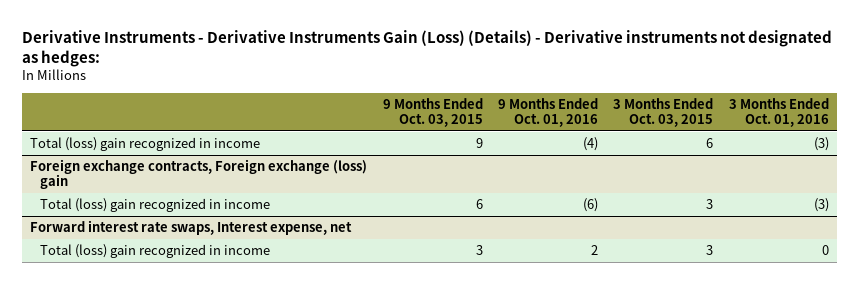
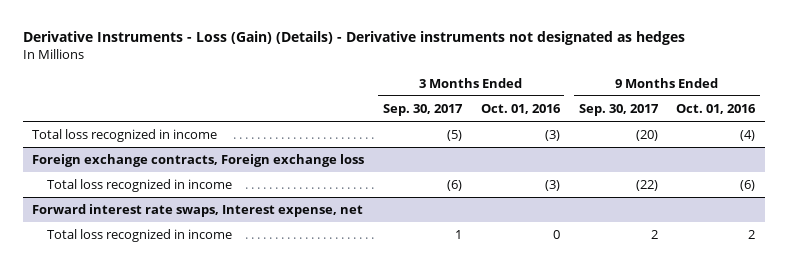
[22,29,833,67] Derivative Instruments - Derivative Instruments Gain (Loss) (Details) - Derivative instruments not designated as hedges: -> [22,30,685,45] Derivative Instruments - Loss (Gain) (Details) - Derivative instruments not designated as hedges
[382,98,483,128] 9 Months Ended Oct. 03, 2015 -> none
[613,98,714,128] 3 Months Ended Oct. 03, 2015 -> none
none -> [383,103,464,116] Sep. 30, 2017
none -> [578,103,659,116] Sep. 30, 2017
[30,137,261,152] Total (loss) gain recognized in income -> [32,128,218,142] Total loss recognized in income
[30,159,368,190] Foreign exchange contracts, Foreign exchange (loss) gain -> [32,153,365,167] Foreign exchange contracts, Foreign exchange loss
[40,198,271,213] Total (loss) gain recognized in income -> [46,178,232,192] Total loss recognized in income
[40,244,271,259] Total (loss) gain recognized in income -> [46,228,232,242] Total loss recognized in income

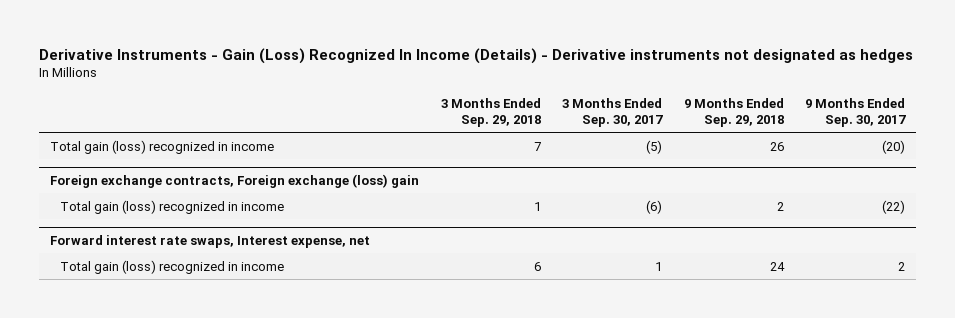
[22,30,685,45] Derivative Instruments - Loss (Gain) (Details) - Derivative instruments not designated as hedges -> [39,47,914,64] Derivative Instruments - Gain (Loss) Recognized In Income (Details) - Derivative instruments not designated as hedges
[480,103,561,114] Oct. 01, 2016 -> none
[676,103,757,114] Oct. 01, 2016 -> none
none -> [440,97,541,128] 3 Months Ended Sep. 29, 2018
none -> [683,97,784,128] 9 Months Ended Sep. 29, 2018
[32,128,218,142] Total loss recognized in income -> [50,139,275,154] Total gain (loss) recognized in income
[32,153,365,167] Foreign exchange contracts, Foreign exchange loss -> [50,173,420,188] Foreign exchange contracts, Foreign exchange (loss) gain
[46,178,232,192] Total loss recognized in income -> [59,199,284,214] Total gain (loss) recognized in income
[46,228,232,242] Total loss recognized in income -> [59,259,284,274] Total gain (loss) recognized in income

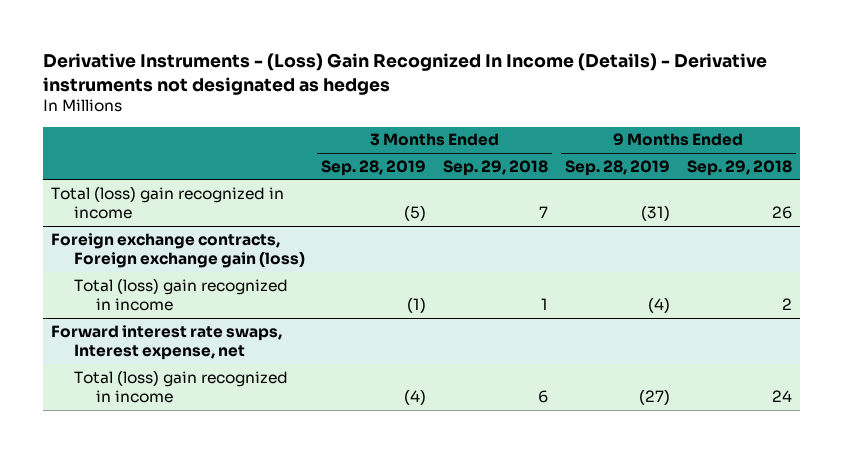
[39,47,914,64] Derivative Instruments - Gain (Loss) Recognized In Income (Details) - Derivative instruments not designated as hedges -> [42,52,767,95] Derivative Instruments - (Loss) Gain Recognized In Income (Details) - Derivative instruments not designated as hedges
[562,97,664,128] 3 Months Ended Sep. 30, 2017 -> none
[805,97,907,128] 9 Months Ended Sep. 30, 2017 -> none
none -> [321,159,427,176] Sep. 28, 2019
none -> [565,159,671,176] Sep. 28, 2019
[50,139,275,154] Total gain (loss) recognized in income -> [51,185,285,220] Total (loss) gain recognized in income
[50,173,420,188] Foreign exchange contracts, Foreign exchange (loss) gain -> [51,232,305,269] Foreign exchange contracts, Foreign exchange gain (loss)
[59,199,284,214] Total gain (loss) recognized in income -> [73,277,288,312] Total (loss) gain recognized in income
[59,259,284,274] Total gain (loss) recognized in income -> [73,369,288,404] Total (loss) gain recognized in income

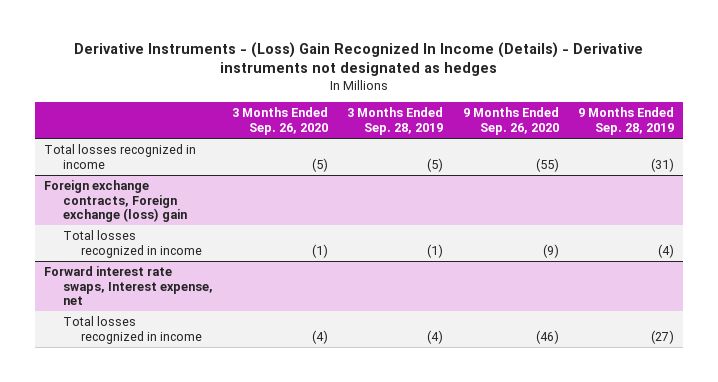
[443,159,549,176] Sep. 29, 2018 -> none
[686,159,792,176] Sep. 29, 2018 -> none
none -> [231,107,328,136] 3 Months Ended Sep. 26, 2020
none -> [462,107,559,136] 9 Months Ended Sep. 26, 2020
[51,185,285,220] Total (loss) gain recognized in income -> [44,144,197,169] Total losses recognized in income
[51,232,305,269] Foreign exchange contracts, Foreign exchange gain (loss) -> [44,180,187,223] Foreign exchange contracts, Foreign exchange (loss) gain
[73,277,288,312] Total (loss) gain recognized in income -> [62,230,203,258] Total losses recognized in income
[73,369,288,404] Total (loss) gain recognized in income -> [62,316,203,344] Total losses recognized in income

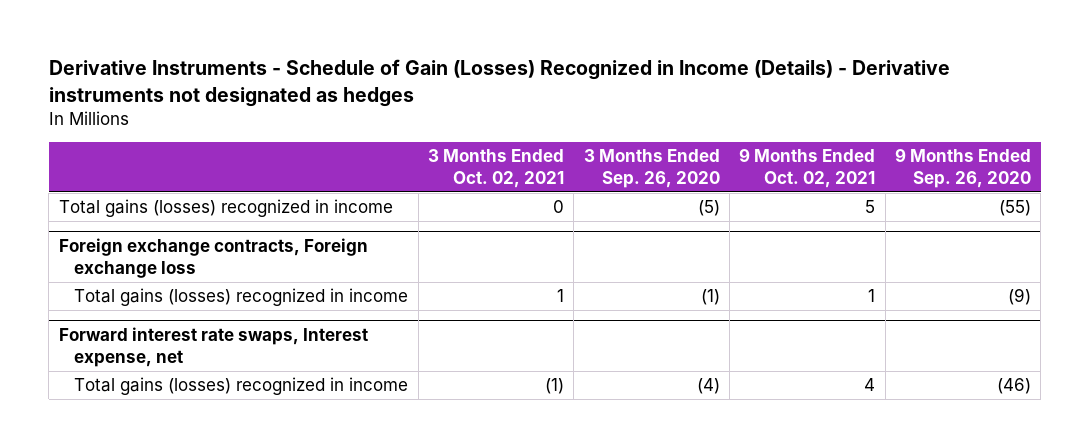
[74,41,644,77] Derivative Instruments - (Loss) Gain Recognized In Income (Details) - Derivative instruments not designated as hedges -> [48,59,950,107] Derivative Instruments - Schedule of Gain (Losses) Recognized in Income (Details) - Derivative instruments not designated as hedges
[347,107,444,136] 3 Months Ended Sep. 28, 2019 -> none
[577,107,674,136] 9 Months Ended Sep. 28, 2019 -> none
none -> [427,148,564,188] 3 Months Ended Oct. 02, 2021
none -> [739,147,876,188] 9 Months Ended Oct. 02, 2021
[44,144,197,169] Total losses recognized in income -> [58,199,393,218] Total gains (losses) recognized in income
[44,180,187,223] Foreign exchange contracts, Foreign exchange (loss) gain -> [58,238,368,279] Foreign exchange contracts, Foreign exchange loss
[62,230,203,258] Total losses recognized in income -> [74,288,409,307] Total gains (losses) recognized in income
[62,316,203,344] Total losses recognized in income -> [74,377,409,396] Total gains (losses) recognized in income

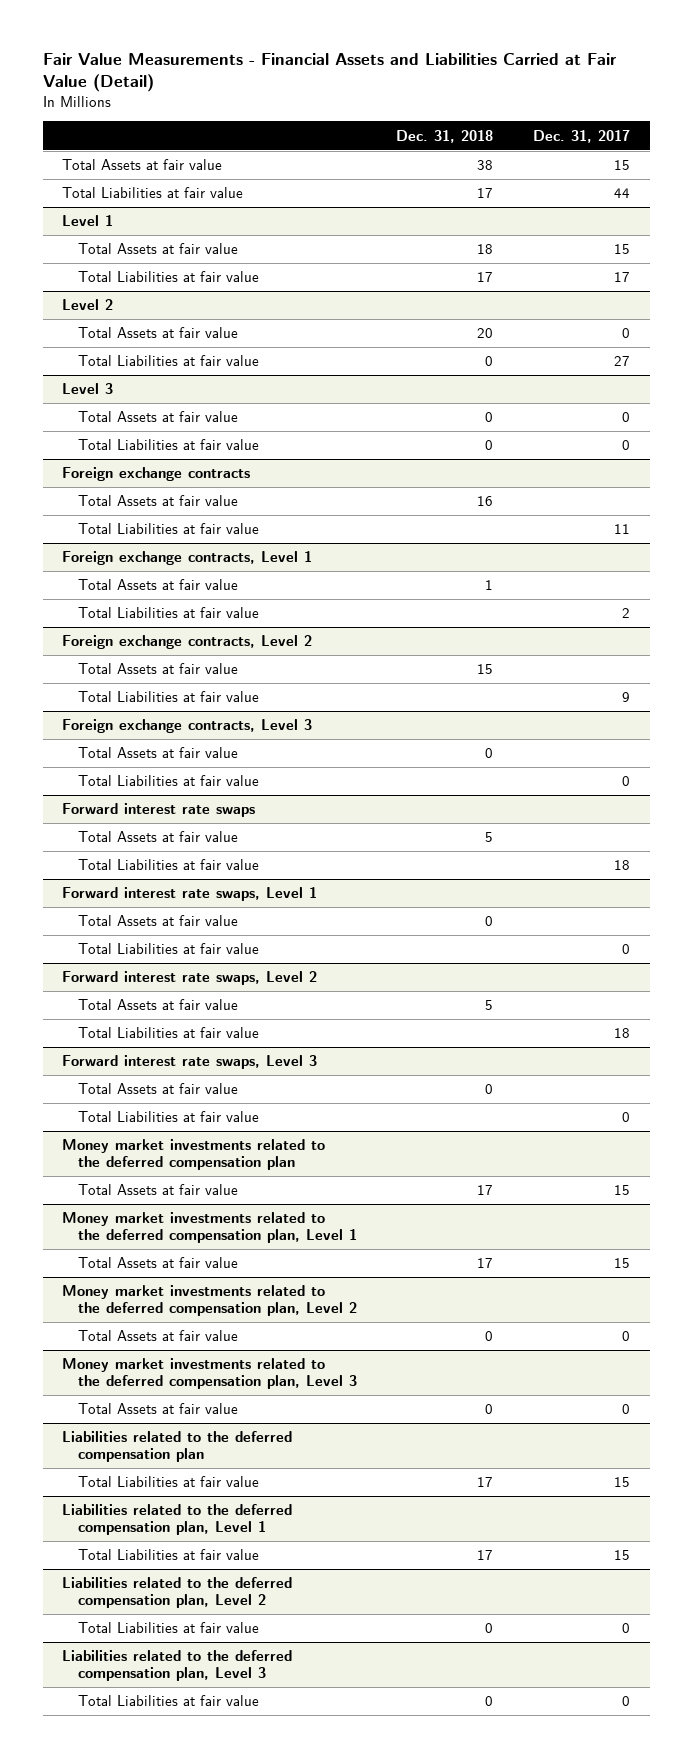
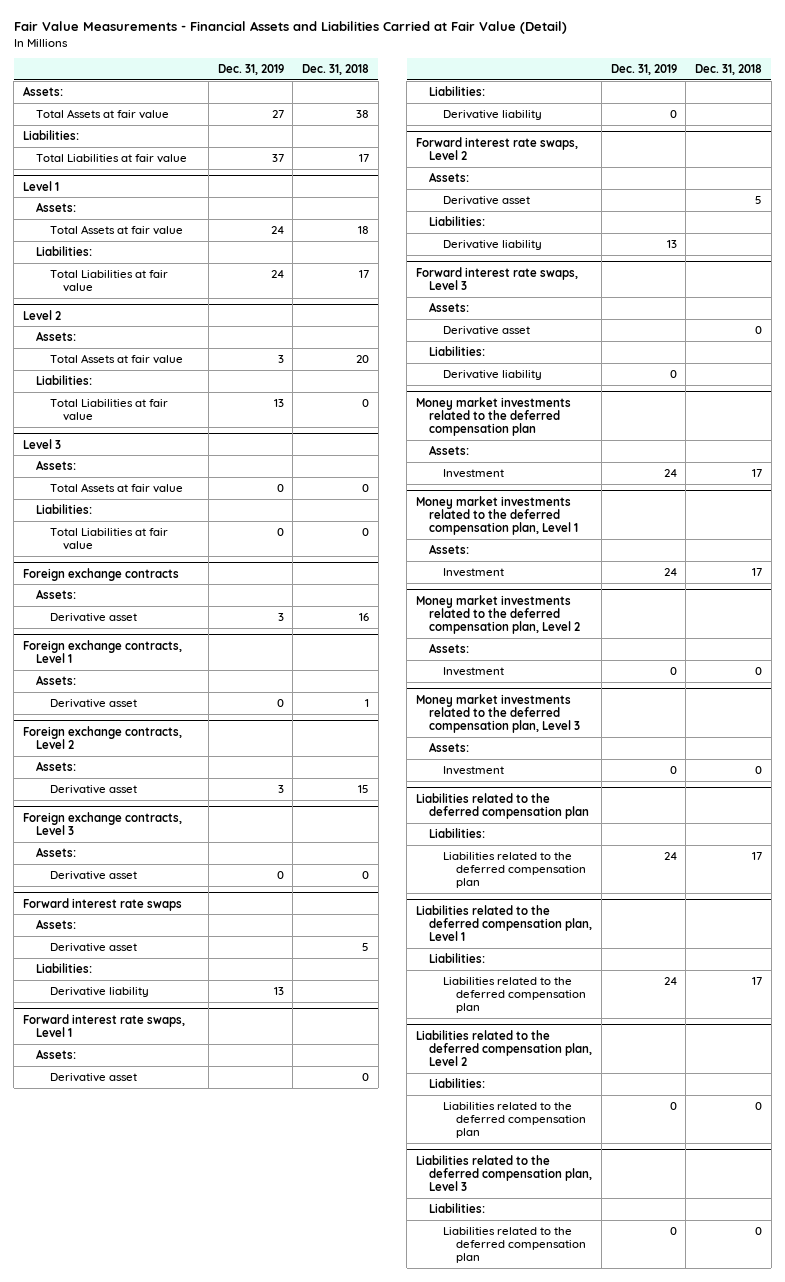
[532,129,630,143] Dec. 31, 2017 -> none
none -> [217,63,284,75] Dec. 31, 2019
none -> [22,85,63,96] Assets:
none -> [22,129,79,140] Liabilities:
none -> [36,201,77,212] Assets:
none -> [36,245,93,256] Liabilities:
none -> [36,330,77,341] Assets:
none -> [36,374,93,385] Liabilities:
none -> [36,459,77,470] Assets:
none -> [36,503,93,514] Liabilities:
[77,495,238,507] Total Assets at fair value -> none
[77,523,259,535] Total Liabilities at fair value -> none
none -> [36,588,77,599] Assets:
none -> [49,612,137,622] Derivative asset
[77,579,238,591] Total Assets at fair value -> none
[77,607,259,619] Total Liabilities at fair value -> none
none -> [36,674,77,685] Assets:
none -> [49,698,137,708] Derivative asset
[77,663,238,675] Total Assets at fair value -> none
[77,691,259,703] Total Liabilities at fair value -> none
none -> [36,760,77,771] Assets:
none -> [49,784,137,794] Derivative asset
[77,747,238,759] Total Assets at fair value -> none
[77,775,259,787] Total Liabilities at fair value -> none
none -> [36,846,77,857] Assets:
none -> [49,870,137,880] Derivative asset
[77,831,238,843] Total Assets at fair value -> none
[77,859,259,871] Total Liabilities at fair value -> none
none -> [36,918,77,929] Assets:
none -> [49,942,137,952] Derivative asset
none -> [36,962,93,973] Liabilities:
none -> [49,986,149,997] Derivative liability
[77,915,238,927] Total Assets at fair value -> none
[77,943,259,955] Total Liabilities at fair value -> none
none -> [36,1048,77,1059] Assets:
none -> [49,1072,137,1082] Derivative asset
none -> [429,85,486,96] Liabilities:
none -> [442,109,542,120] Derivative liability
[77,999,238,1011] Total Assets at fair value -> none
[77,1027,259,1039] Total Liabilities at fair value -> none
none -> [429,171,470,182] Assets:
none -> [442,195,530,205] Derivative asset
none -> [429,215,486,226] Liabilities:
none -> [442,239,542,250] Derivative liability
[77,1083,238,1095] Total Assets at fair value -> none
[77,1111,259,1123] Total Liabilities at fair value -> none
none -> [429,301,470,312] Assets:
none -> [442,325,530,335] Derivative asset
none -> [429,345,486,356] Liabilities:
none -> [442,369,542,380] Derivative liability
[77,1184,238,1196] Total Assets at fair value -> none
none -> [429,444,470,455] Assets:
none -> [442,468,504,478] Investment
[77,1257,238,1269] Total Assets at fair value -> none
none -> [429,543,470,554] Assets:
none -> [442,567,504,577] Investment
[77,1330,238,1342] Total Assets at fair value -> none
none -> [429,642,470,653] Assets:
none -> [442,666,504,676] Investment
[77,1403,238,1415] Total Assets at fair value -> none
none -> [429,741,470,752] Assets:
none -> [442,765,504,775] Investment
[77,1476,259,1488] Total Liabilities at fair value -> none
none -> [429,827,486,838] Liabilities:
none -> [442,851,587,889] Liabilities related to the deferred compensation plan
[77,1549,259,1561] Total Liabilities at fair value -> none
none -> [429,952,486,963] Liabilities:
none -> [442,976,587,1014] Liabilities related to the deferred compensation plan
[77,1622,259,1634] Total Liabilities at fair value -> none
none -> [429,1077,486,1088] Liabilities:
none -> [442,1101,587,1139] Liabilities related to the deferred compensation plan
[77,1695,259,1707] Total Liabilities at fair value -> none
none -> [429,1202,486,1213] Liabilities:
none -> [442,1226,587,1264] Liabilities related to the deferred compensation plan

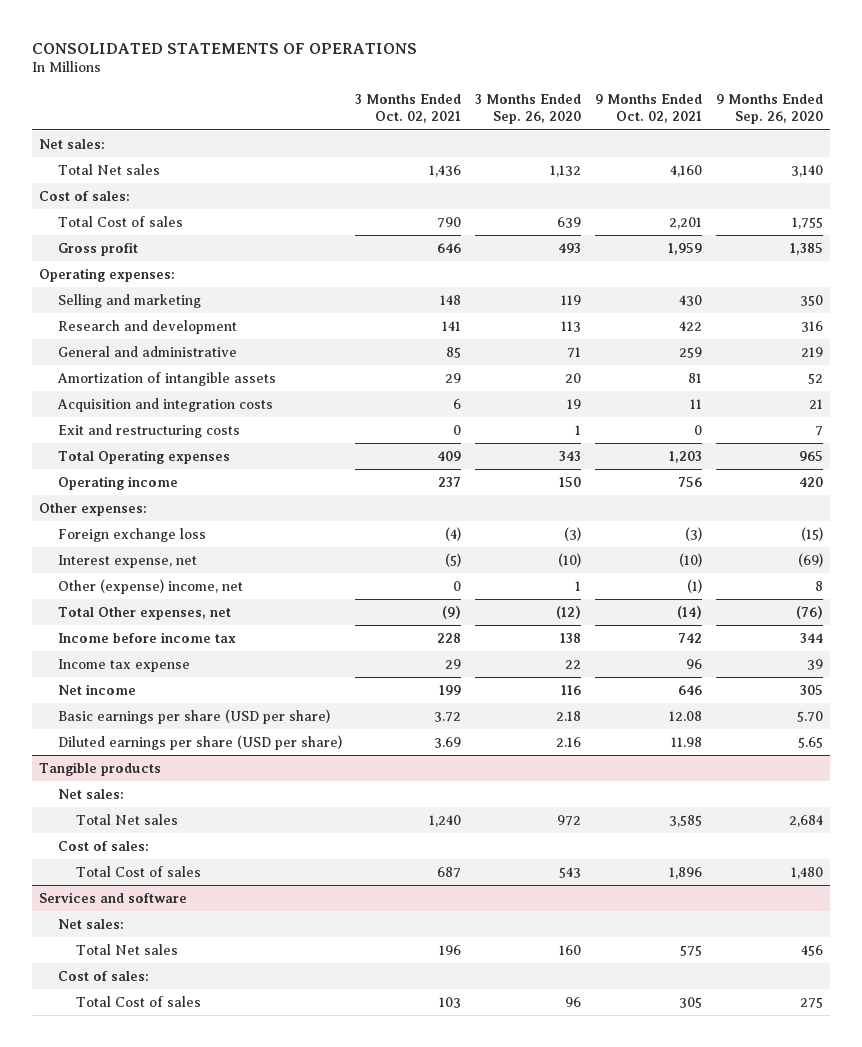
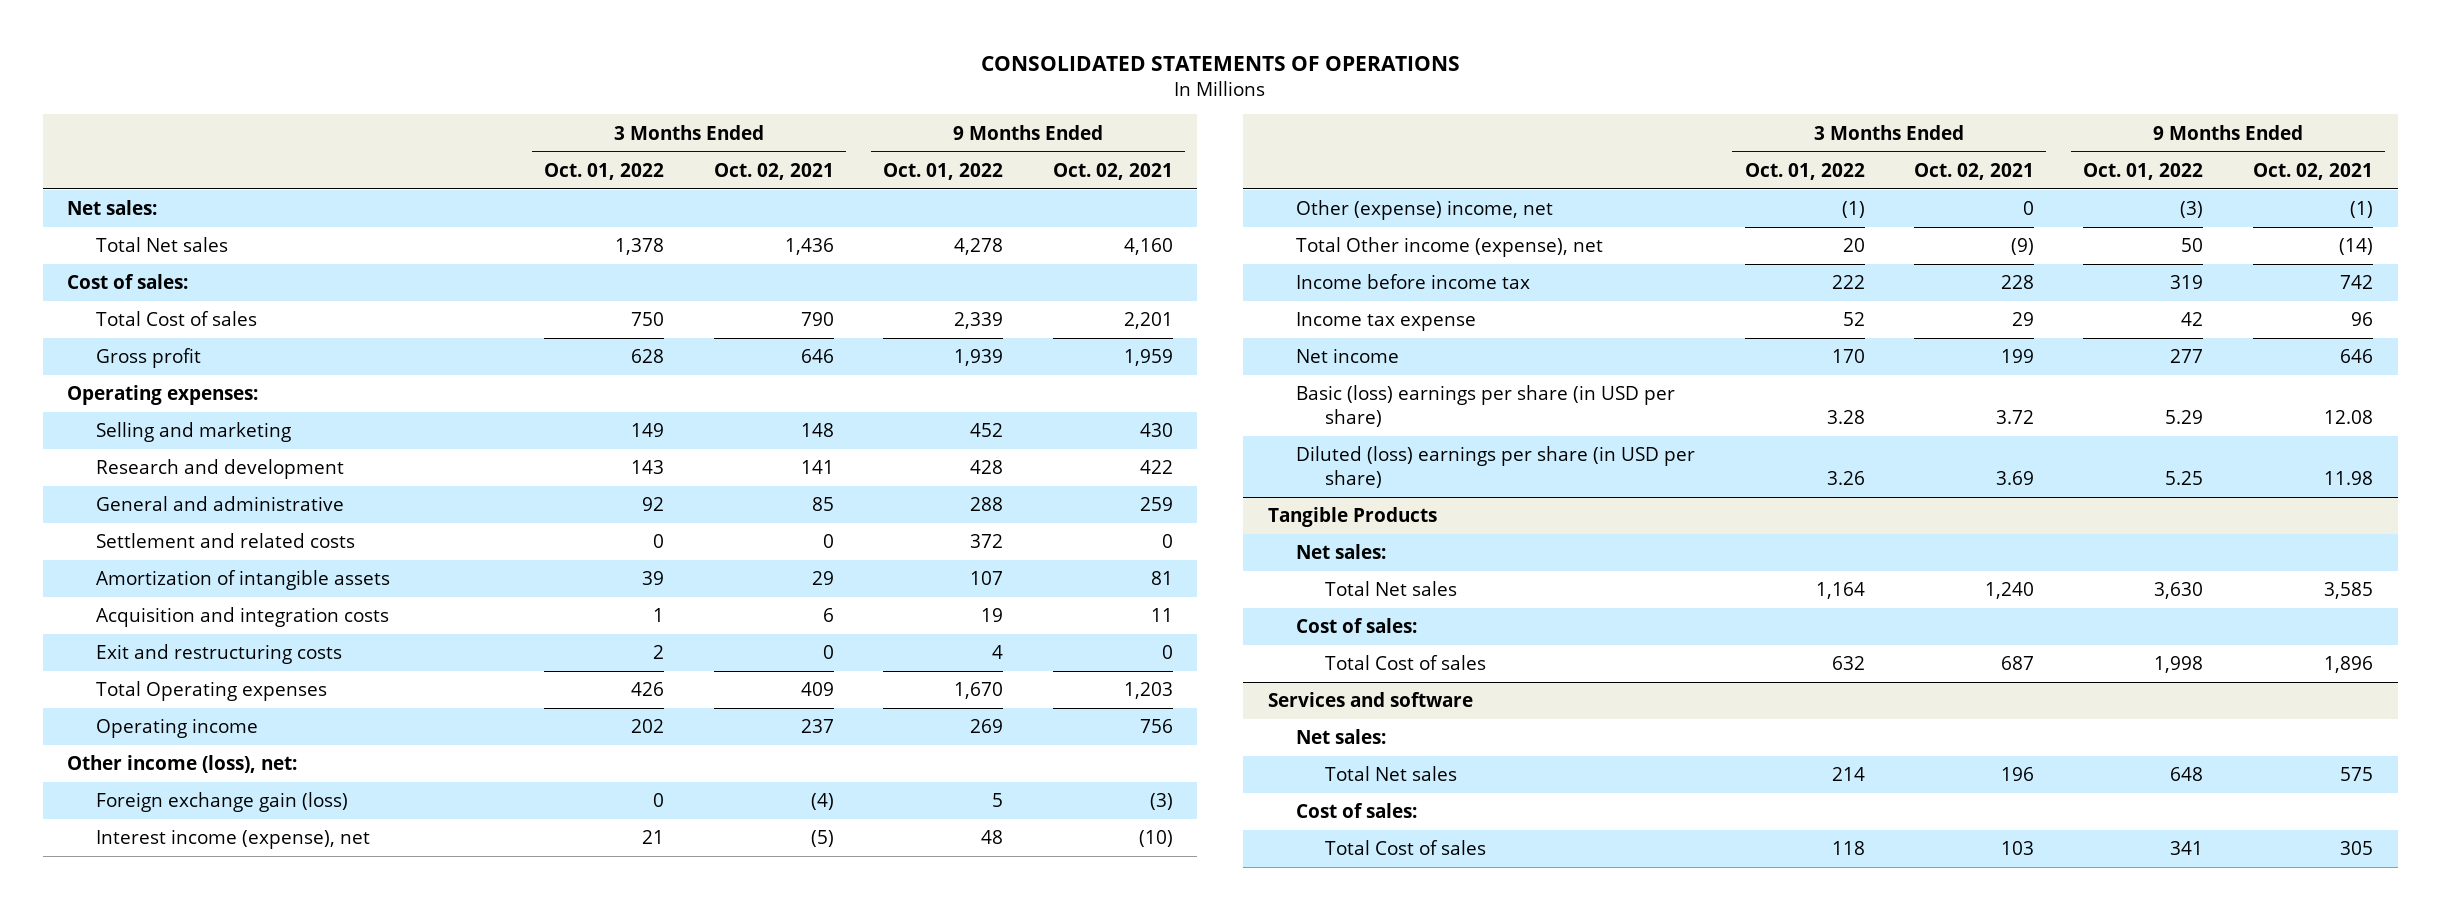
[475,94,582,125] 3 Months Ended Sep. 26, 2020 -> none
[715,94,823,125] 9 Months Ended Sep. 26, 2020 -> none
none -> [544,162,665,180] Oct. 01, 2022
none -> [883,162,1004,180] Oct. 01, 2022
none -> [96,533,356,549] Settlement and related costs
[39,502,148,516] Other expenses: -> [67,755,298,774] Other income (loss), net:
[57,527,206,542] Foreign exchange loss -> [96,792,349,813] Foreign exchange gain (loss)
[57,554,197,568] Interest expense, net -> [96,829,371,850] Interest income (expense), net
[57,606,231,620] Total Other expenses, net -> [1296,237,1604,258] Total Other income (expense), net
[57,708,330,724] Basic earnings per share (USD per share) -> [1296,385,1676,427] Basic (loss) earnings per share (in USD per share)
[57,734,342,750] Diluted earnings per share (USD per share) -> [1296,446,1696,488] Diluted (loss) earnings per share (in USD per share)
[39,761,162,776] Tangible products -> [1267,507,1437,528] Tangible Products

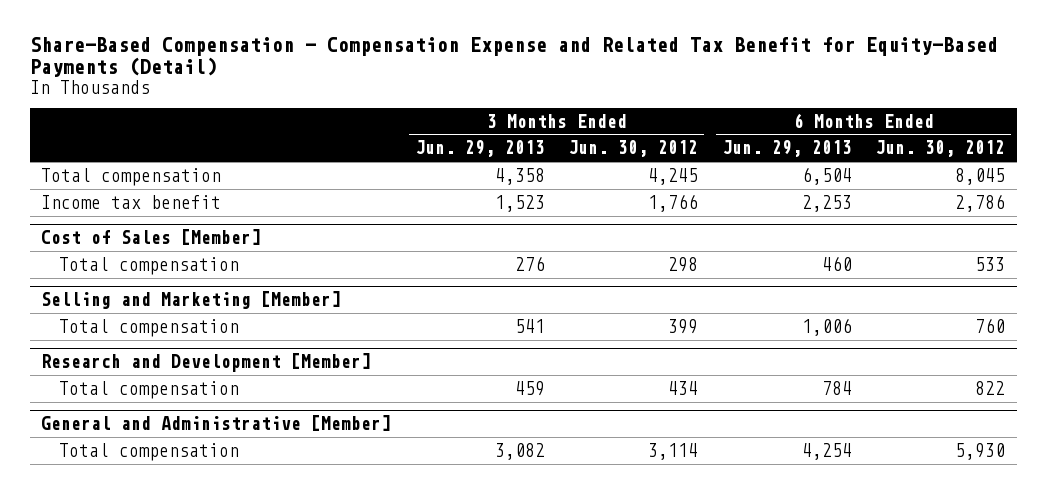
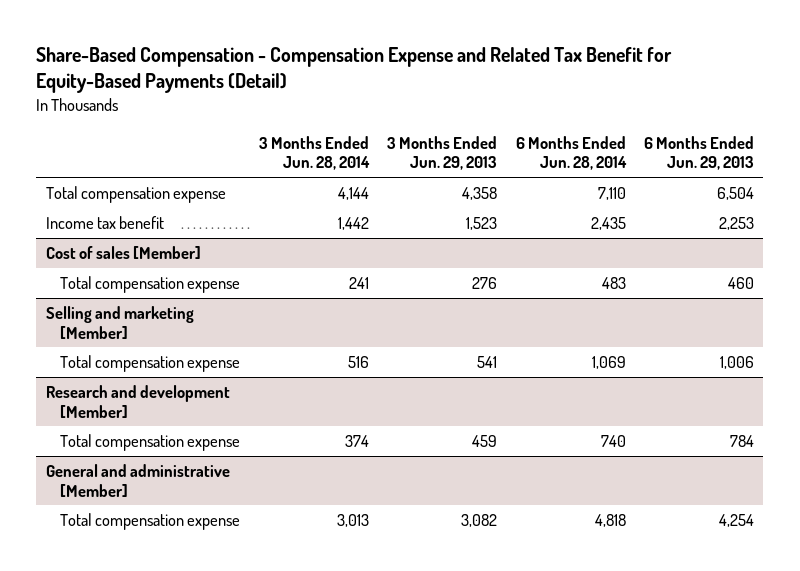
[568,140,699,158] Jun. 30, 2012 -> none
[875,140,1006,158] Jun. 30, 2012 -> none
none -> [258,135,370,171] 3 Months Ended Jun. 28, 2014
none -> [515,135,627,171] 6 Months Ended Jun. 28, 2014
[41,167,222,186] Total compensation -> [45,186,226,204] Total compensation expense
[41,229,262,246] Cost of Sales [Member] -> [45,246,201,260] Cost of sales [Member]
[58,256,239,275] Total compensation -> [60,276,241,294] Total compensation expense
[41,291,342,310] Selling and Marketing [Member] -> [45,306,194,339] Selling and marketing [Member]
[58,318,239,337] Total compensation -> [60,355,241,373] Total compensation expense
[41,353,372,373] Research and Development [Member] -> [45,385,230,418] Research and development [Member]
[58,380,239,399] Total compensation -> [60,434,241,452] Total compensation expense
[41,415,392,432] General and Administrative [Member] -> [45,464,230,497] General and administrative [Member]
[58,442,239,461] Total compensation -> [60,513,241,531] Total compensation expense

